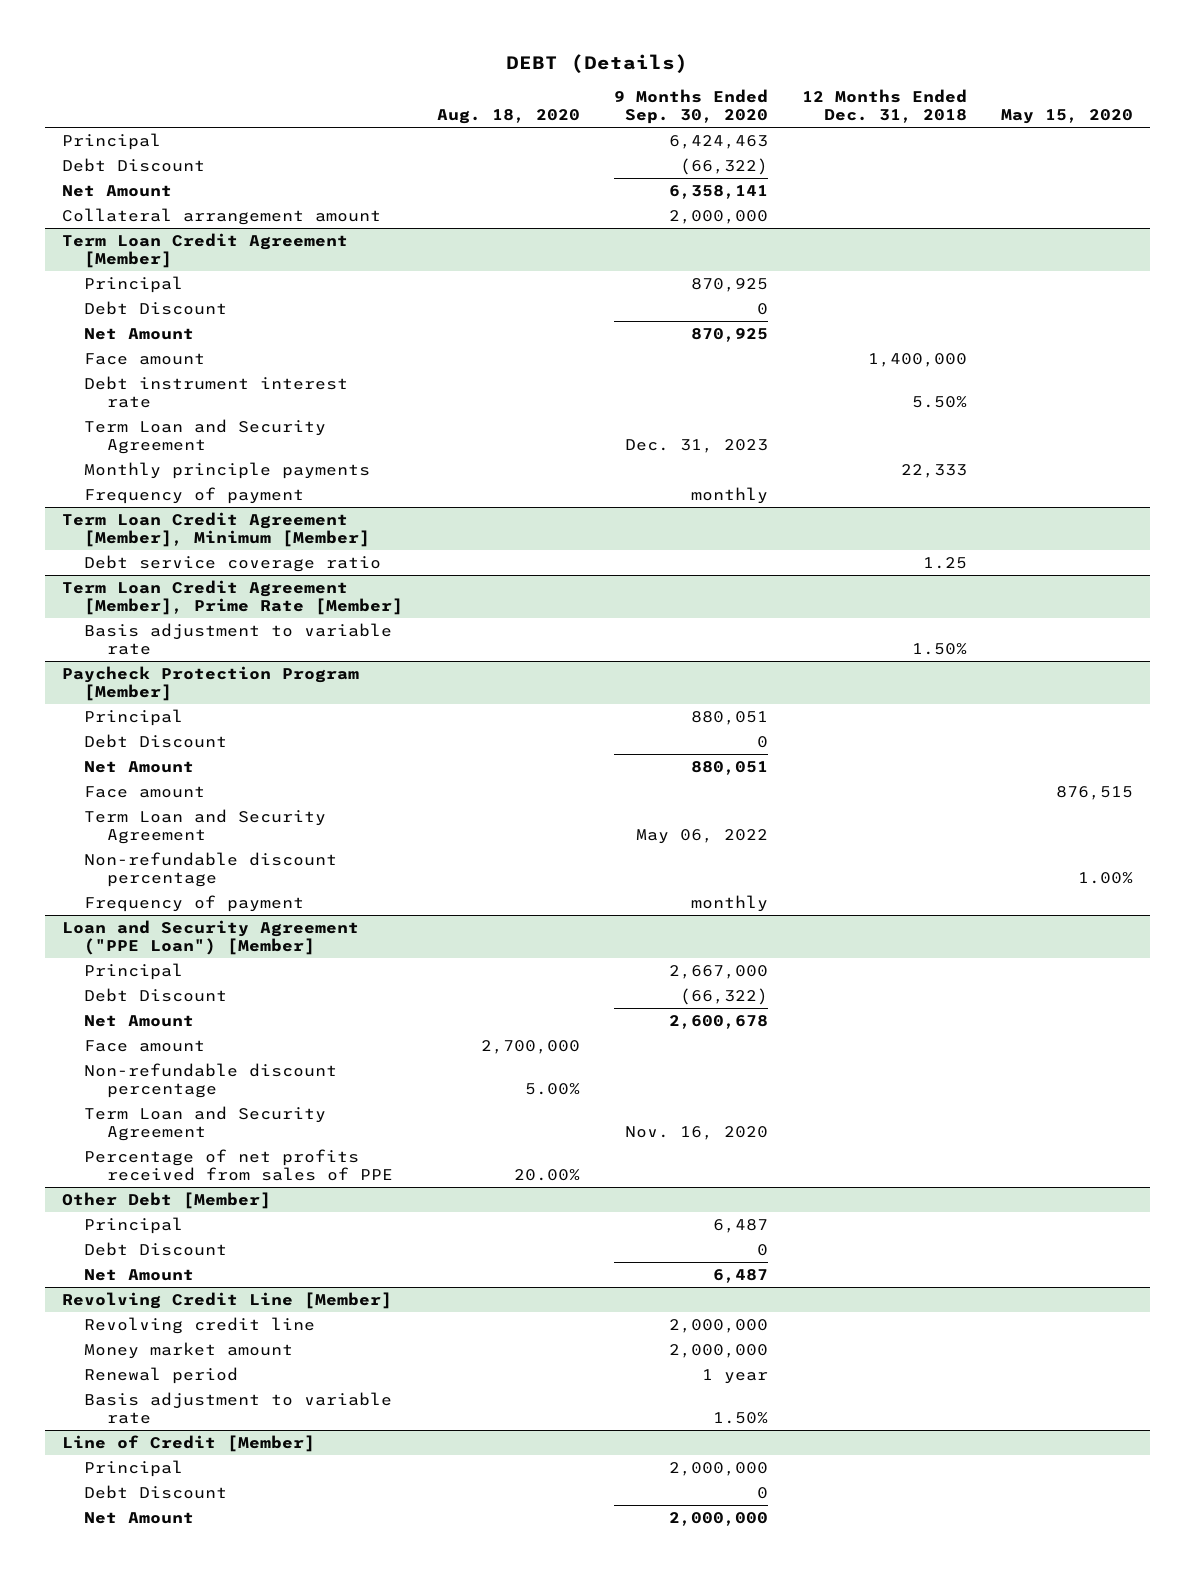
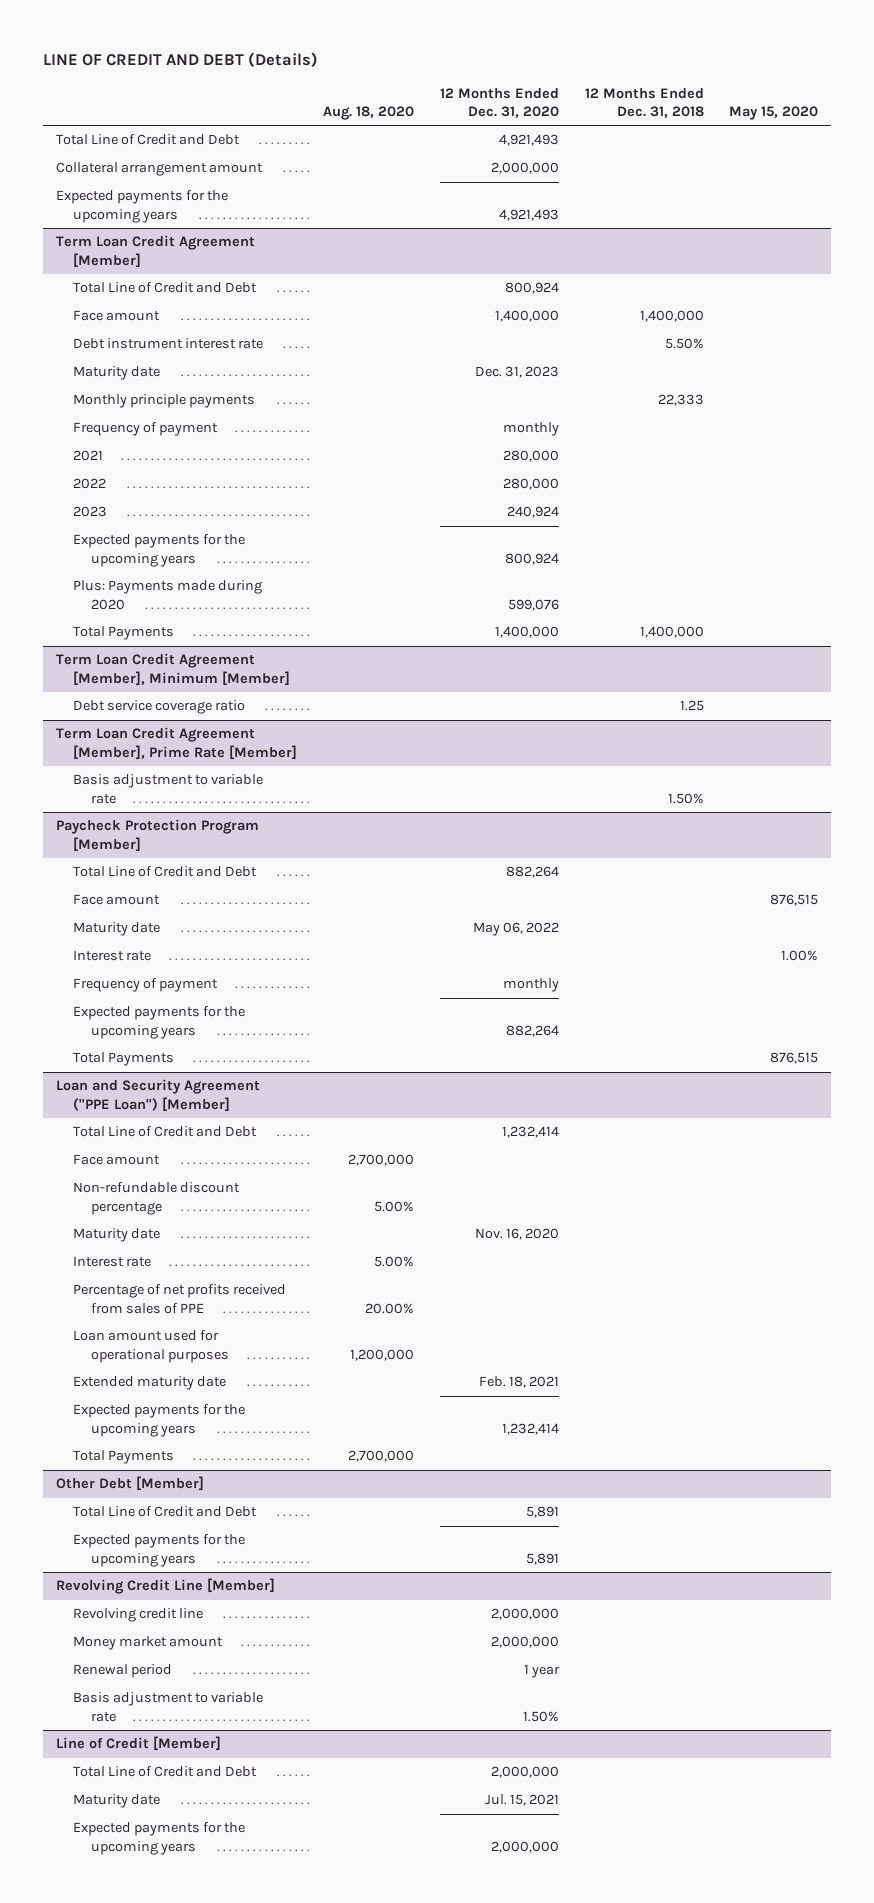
[506,53,689,73] DEBT (Details) -> [42,51,318,67] LINE OF CREDIT AND DEBT (Details)
[614,89,769,125] 9 Months Ended Sep. 30, 2020 -> none
none -> [439,87,559,118] 12 Months Ended Dec. 31, 2020
[61,132,161,150] Principal -> none
[61,157,205,172] Debt Discount -> none
[61,184,172,197] Net Amount -> [55,134,240,146] Total Line of Credit and Debt
none -> [55,190,228,223] Expected payments for the upcoming years
[84,275,184,293] Principal -> none
[84,300,228,315] Debt Discount -> none
[84,327,195,340] Net Amount -> [73,282,258,294] Total Line of Credit and Debt
[84,418,327,454] Term Loan and Security Agreement -> [73,366,161,381] Maturity date
none -> [73,450,104,462] 2021
none -> [73,478,107,490] 2022
none -> [73,506,108,518] 2023
none -> [73,534,246,567] Expected payments for the upcoming years
none -> [73,580,263,610] Plus: Payments made during 2020
none -> [73,626,175,641] Total Payments
[84,708,184,726] Principal -> none
[84,733,228,748] Debt Discount -> none
[84,760,195,773] Net Amount -> [73,866,258,878] Total Line of Credit and Debt
[84,808,327,844] Term Loan and Security Agreement -> [73,922,161,937] Maturity date
[84,851,338,887] Non-refundable discount percentage -> [73,950,152,962] Interest rate
none -> [73,1006,246,1039] Expected payments for the upcoming years
none -> [73,1052,175,1067] Total Payments
[84,962,184,980] Principal -> none
[84,987,228,1002] Debt Discount -> none
[84,1014,195,1027] Net Amount -> [73,1126,258,1138] Total Line of Credit and Debt
[84,1105,327,1141] Term Loan and Security Agreement -> [73,1228,161,1243] Maturity date
none -> [73,1256,152,1268] Interest rate
none -> [73,1330,230,1363] Loan amount used for operational purposes
none -> [73,1376,227,1391] Extended maturity date
none -> [73,1404,246,1437] Expected payments for the upcoming years
none -> [73,1450,175,1465] Total Payments
[84,1216,184,1234] Principal -> none
[84,1241,228,1256] Debt Discount -> none
[84,1268,195,1281] Net Amount -> [73,1506,258,1518] Total Line of Credit and Debt
none -> [73,1534,246,1567] Expected payments for the upcoming years
[84,1459,184,1477] Principal -> none
[84,1484,228,1499] Debt Discount -> none
[84,1511,195,1524] Net Amount -> [73,1766,258,1778] Total Line of Credit and Debt
none -> [73,1794,161,1809] Maturity date
none -> [73,1822,246,1855] Expected payments for the upcoming years

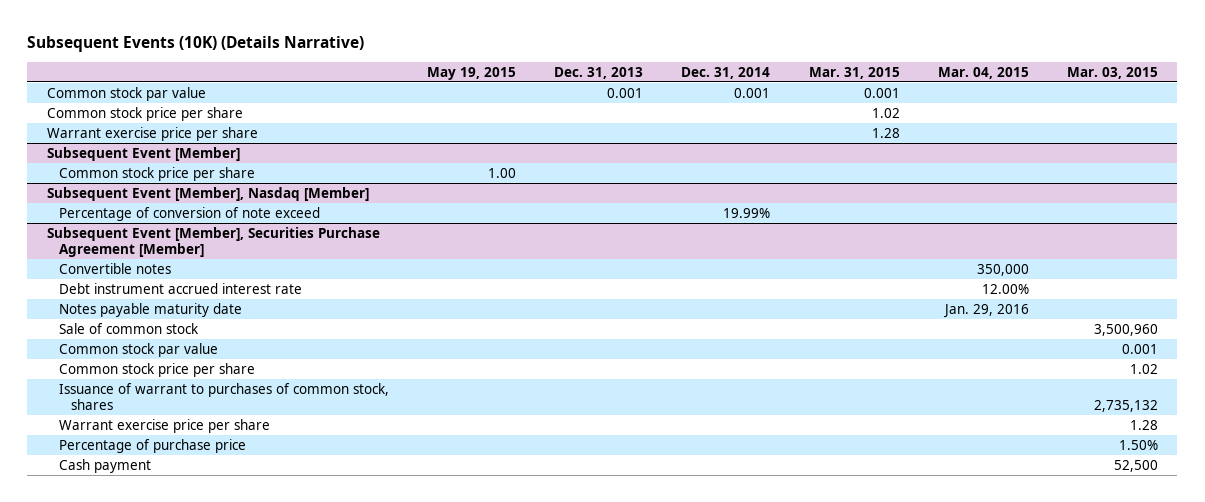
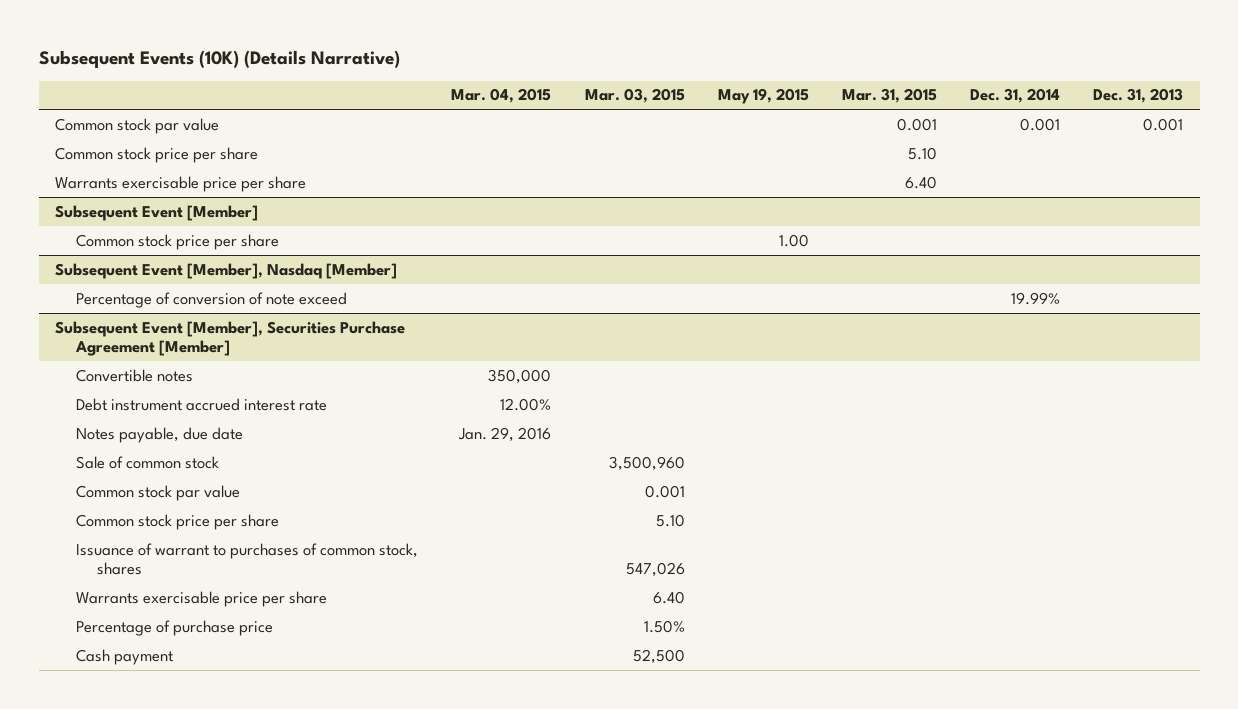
[871,107,900,118] 1.02 -> [907,146,937,160] 5.10
[46,126,258,141] Warrant exercise price per share -> [55,175,307,192] Warrants exercisable price per share
[871,127,900,138] 1.28 -> [904,175,937,189] 6.40
[58,302,242,317] Notes payable maturity date -> [76,426,244,443] Notes payable, due date
[1130,363,1159,374] 1.02 -> [655,513,685,527] 5.10
[1094,399,1159,412] 2,735,132 -> [625,562,685,578] 547,026
[58,418,270,433] Warrant exercise price per share -> [76,590,328,607] Warrants exercisable price per share
[1130,419,1159,430] 1.28 -> [652,590,685,604] 6.40

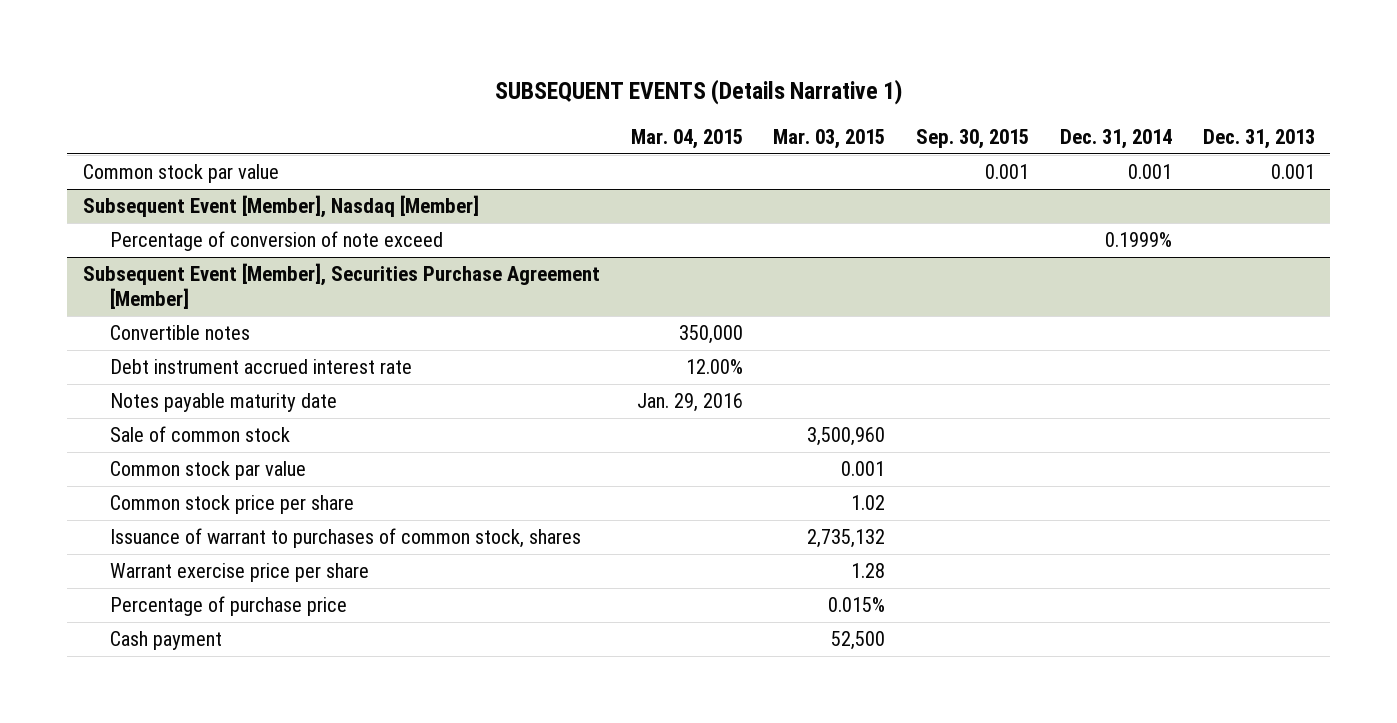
[38,50,400,69] Subsequent Events (10K) (Details Narrative) -> [494,79,902,106] SUBSEQUENT EVENTS (Details Narrative 1)
[717,88,809,105] May 19, 2015 -> none
[841,88,937,104] Mar. 31, 2015 -> none
none -> [916,129,1030,150] Sep. 30, 2015
[55,146,259,163] Common stock price per share -> none
[55,175,307,192] Warrants exercisable price per share -> none
[55,204,259,221] Subsequent Event [Member] -> none
[76,233,280,250] Common stock price per share -> none
[1010,291,1060,305] 19.99% -> [1104,232,1172,248] 0.1999%
[76,426,244,443] Notes payable, due date -> [109,393,337,413] Notes payable maturity date
[655,513,685,527] 5.10 -> [851,495,886,511] 1.02
[625,562,685,578] 547,026 -> [807,529,886,549] 2,735,132
[76,590,328,607] Warrants exercisable price per share -> [109,563,369,583] Warrant exercise price per share
[652,590,685,604] 6.40 -> [851,563,886,579] 1.28
[643,619,685,633] 1.50% -> [828,597,886,613] 0.015%

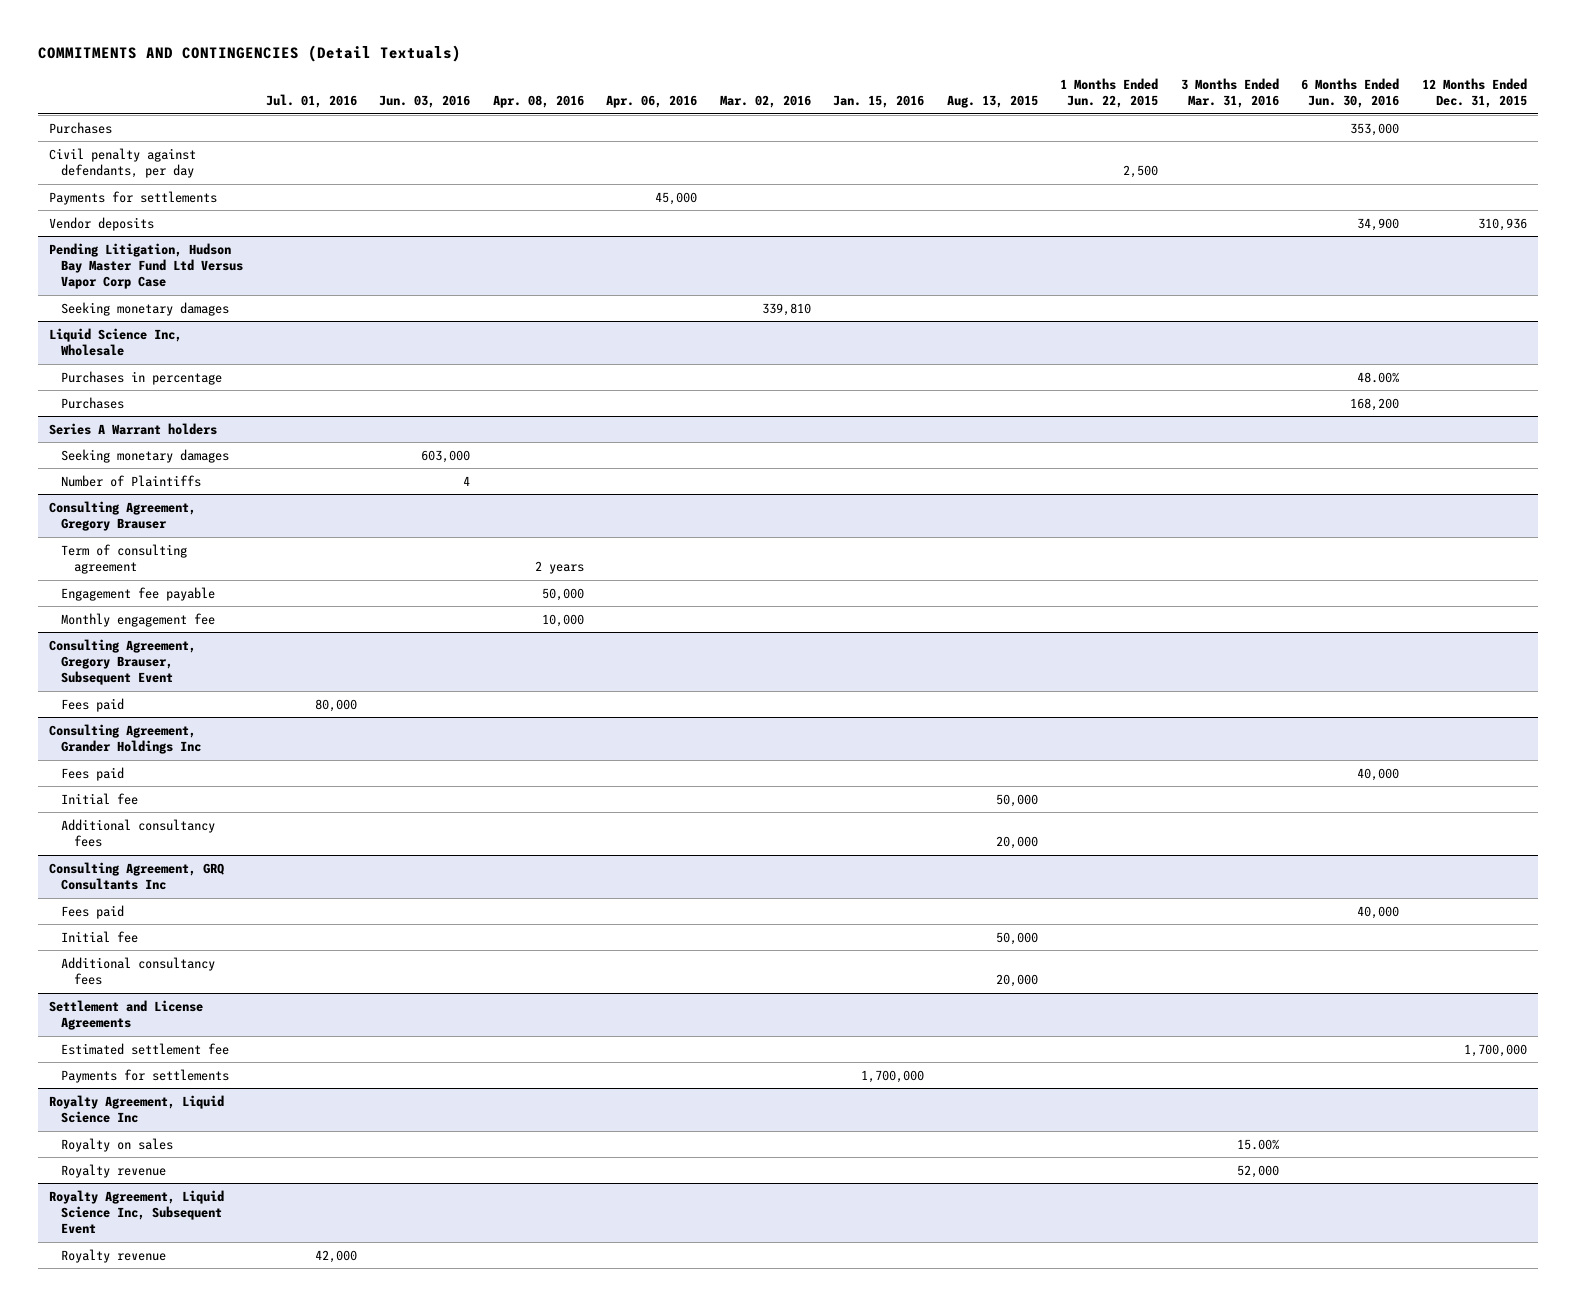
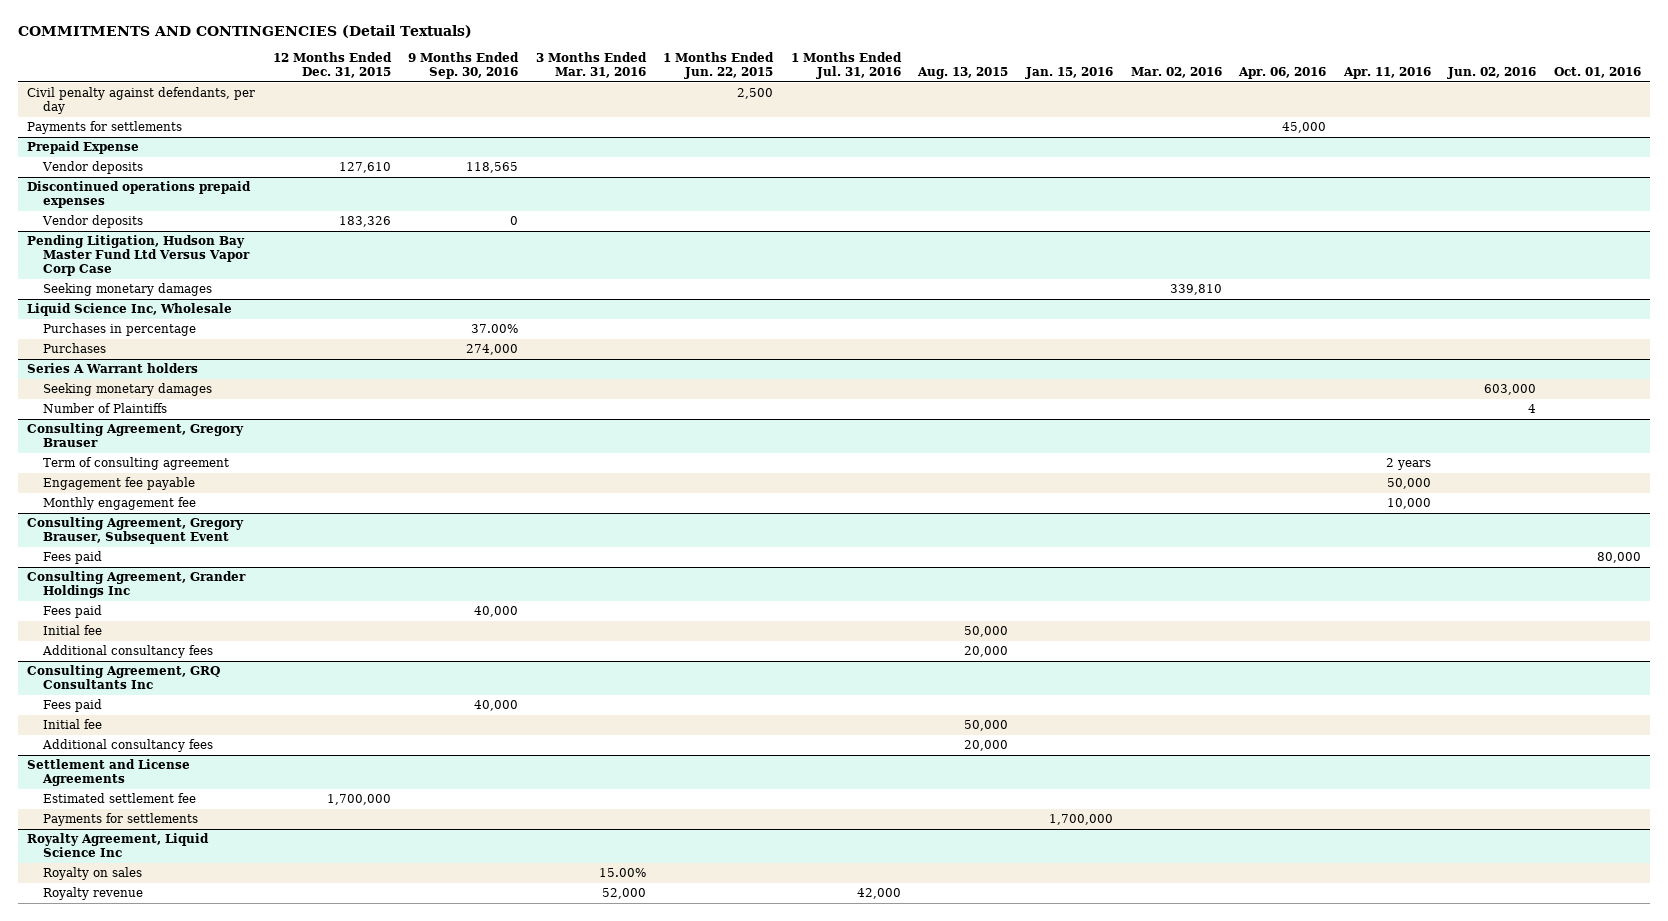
[265,94,357,109] Jul. 01, 2016 -> none
[379,95,471,109] Jun. 03, 2016 -> none
[492,95,584,109] Apr. 08, 2016 -> none
[1301,78,1400,109] 6 Months Ended Jun. 30, 2016 -> none
none -> [408,52,520,79] 9 Months Ended Sep. 30, 2016
none -> [790,52,902,79] 1 Months Ended Jul. 31, 2016
none -> [1342,66,1431,79] Apr. 11, 2016
none -> [1447,66,1537,79] Jun. 02, 2016
none -> [1553,66,1641,78] Oct. 01, 2016
[48,121,112,134] Purchases -> none
[48,216,154,231] Vendor deposits -> none
none -> [27,141,140,155] Prepaid Expense
none -> [41,161,143,175] Vendor deposits
none -> [27,181,252,209] Discontinued operations prepaid expenses
none -> [41,215,143,229] Vendor deposits
[48,1189,224,1235] Royalty Agreement, Liquid Science Inc, Subsequent Event -> none
[61,1248,167,1263] Royalty revenue -> none

